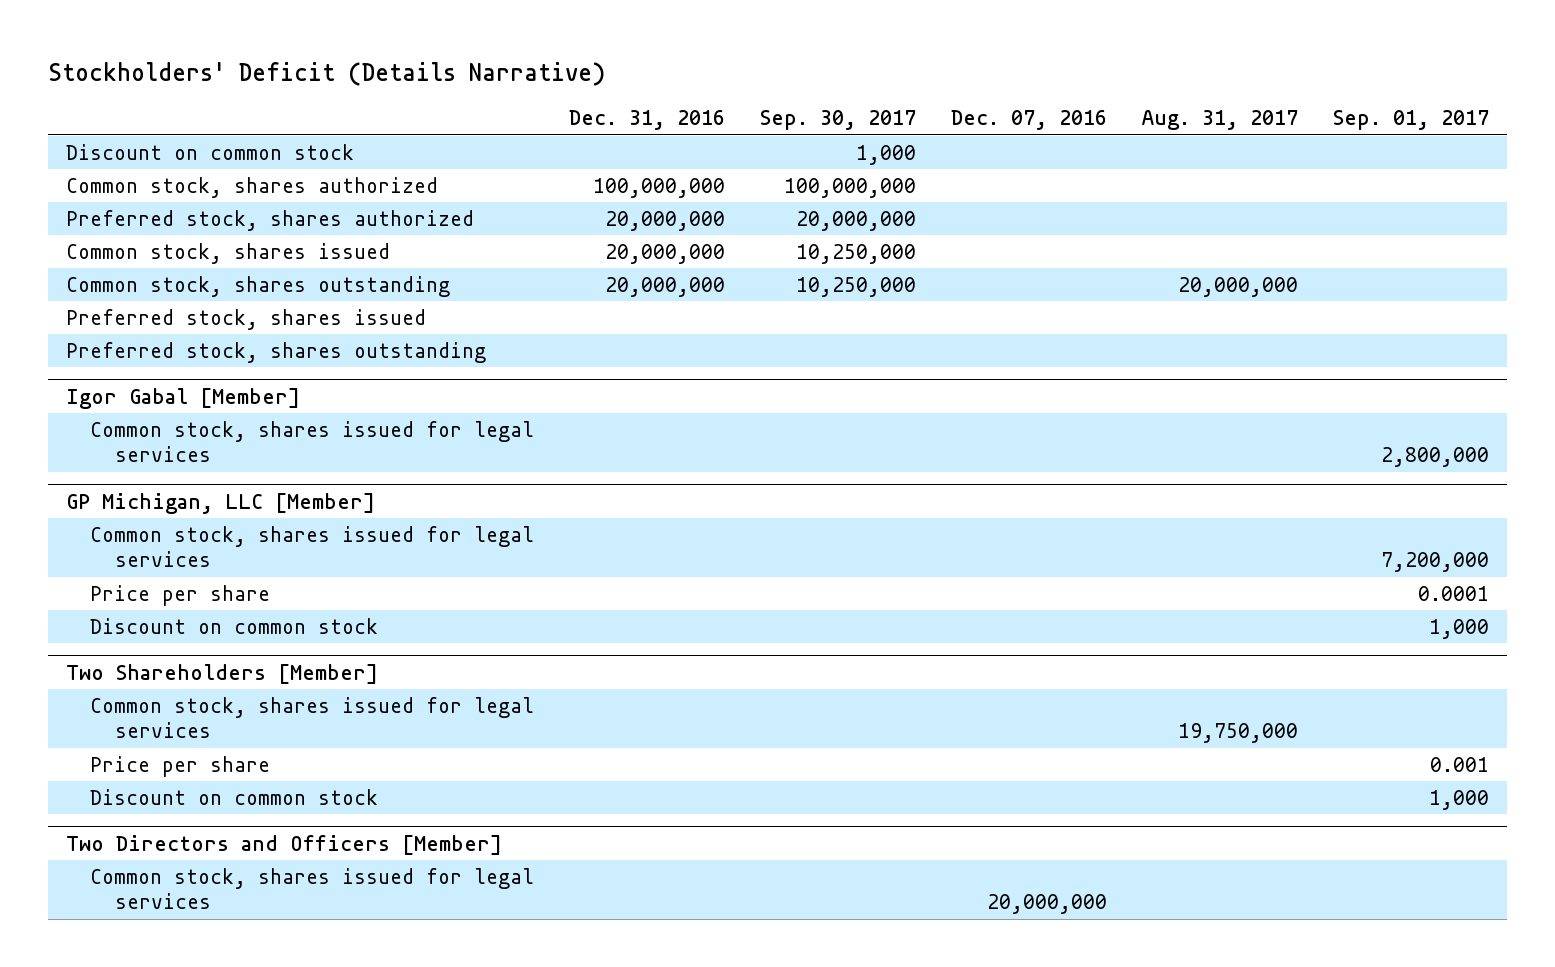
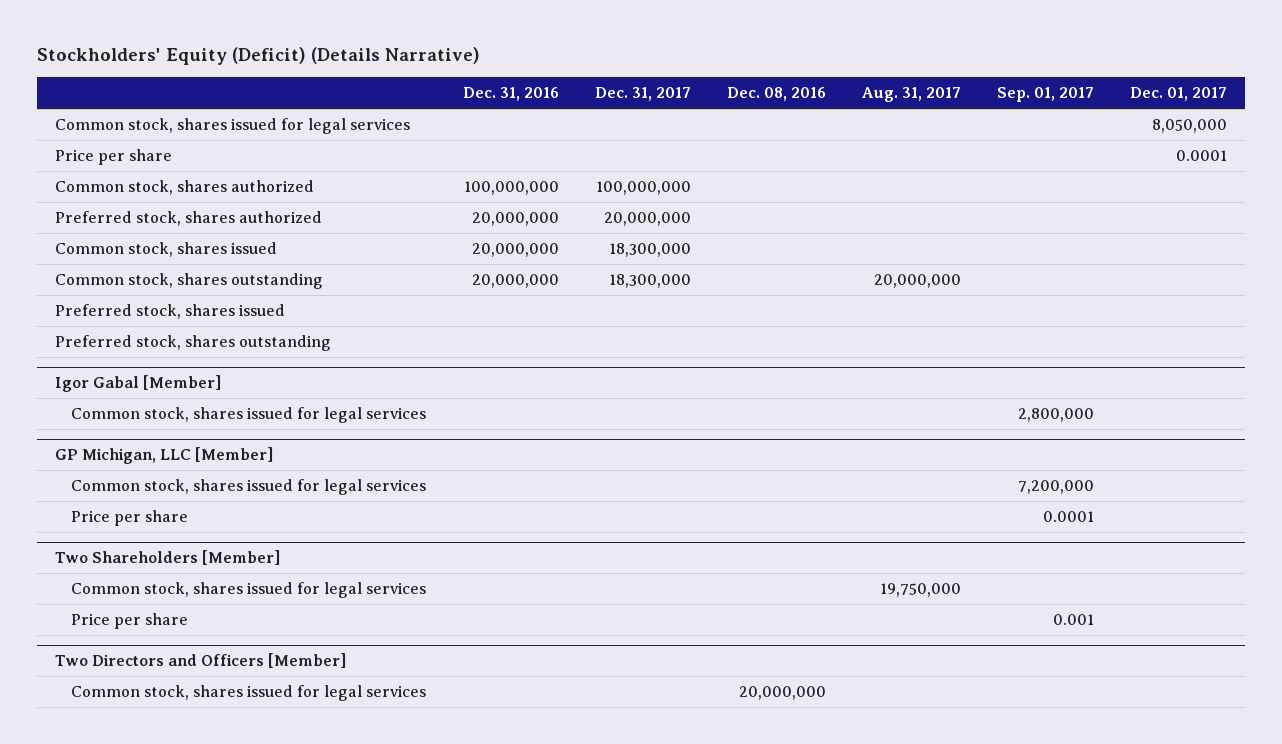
[48,61,606,86] Stockholders' Deficit (Details Narrative) -> [36,47,480,66] Stockholders' Equity (Deficit) (Details Narrative)
[760,110,917,131] Sep. 30, 2017 -> none
[951,110,1108,131] Dec. 07, 2016 -> none
none -> [594,87,691,102] Dec. 31, 2017
none -> [726,87,826,102] Dec. 08, 2016
none -> [1130,87,1228,102] Dec. 01, 2017
[65,143,354,160] Discount on common stock -> none
none -> [54,117,410,134] Common stock, shares issued for legal services
none -> [54,148,172,165] Price per share
[90,617,379,634] Discount on common stock -> none
[90,788,379,805] Discount on common stock -> none

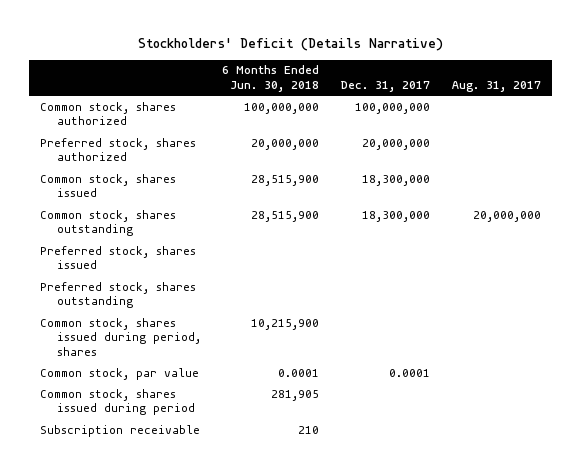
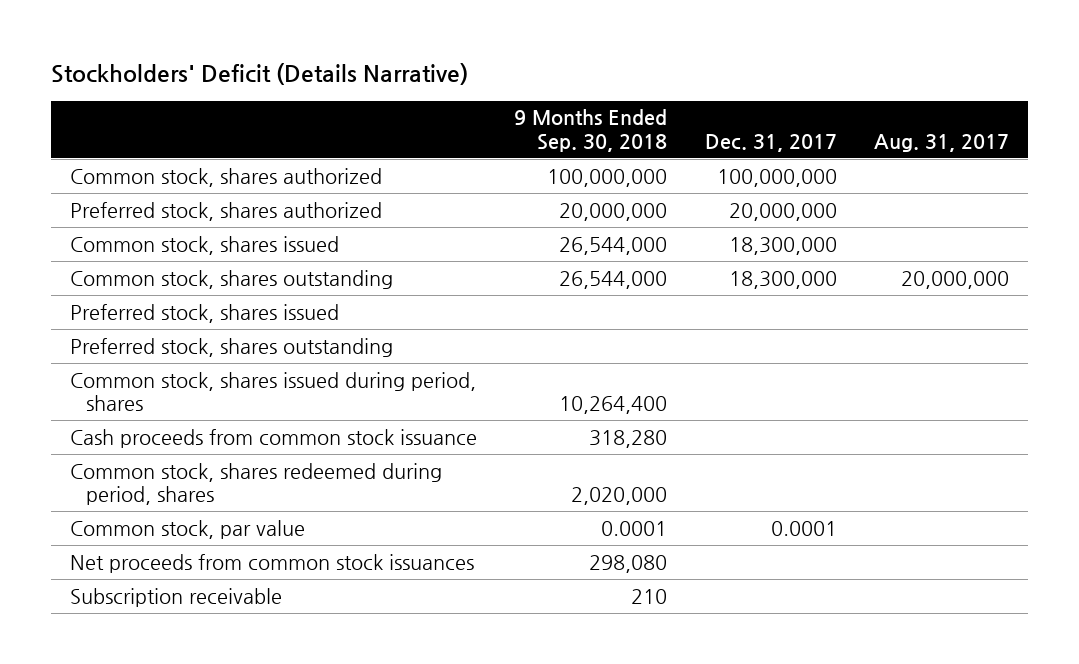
[222,65,320,92] 6 Months Ended Jun. 30, 2018 -> none
none -> [514,109,668,152] 9 Months Ended Sep. 30, 2018
none -> [69,428,477,448] Cash proceeds from common stock issuance
none -> [69,462,442,506] Common stock, shares redeemed during period, shares
[40,388,195,416] Common stock, shares issued during period -> [69,553,474,573] Net proceeds from common stock issuances

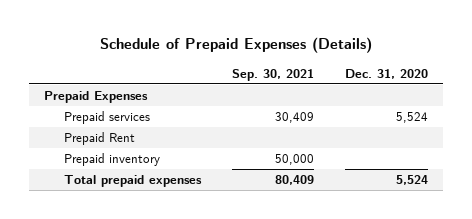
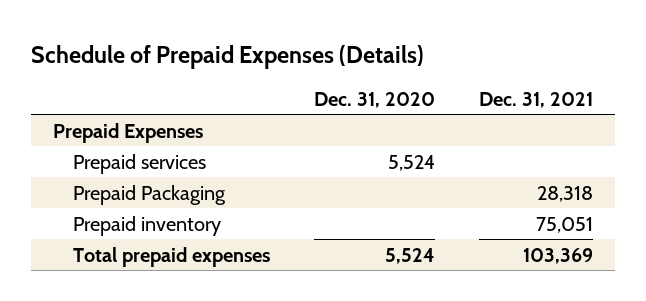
[232,68,315,81] Sep. 30, 2021 -> none
none -> [478,91,593,108] Dec. 31, 2021
[64,132,136,146] Prepaid Rent -> [73,184,227,205] Prepaid Packaging

